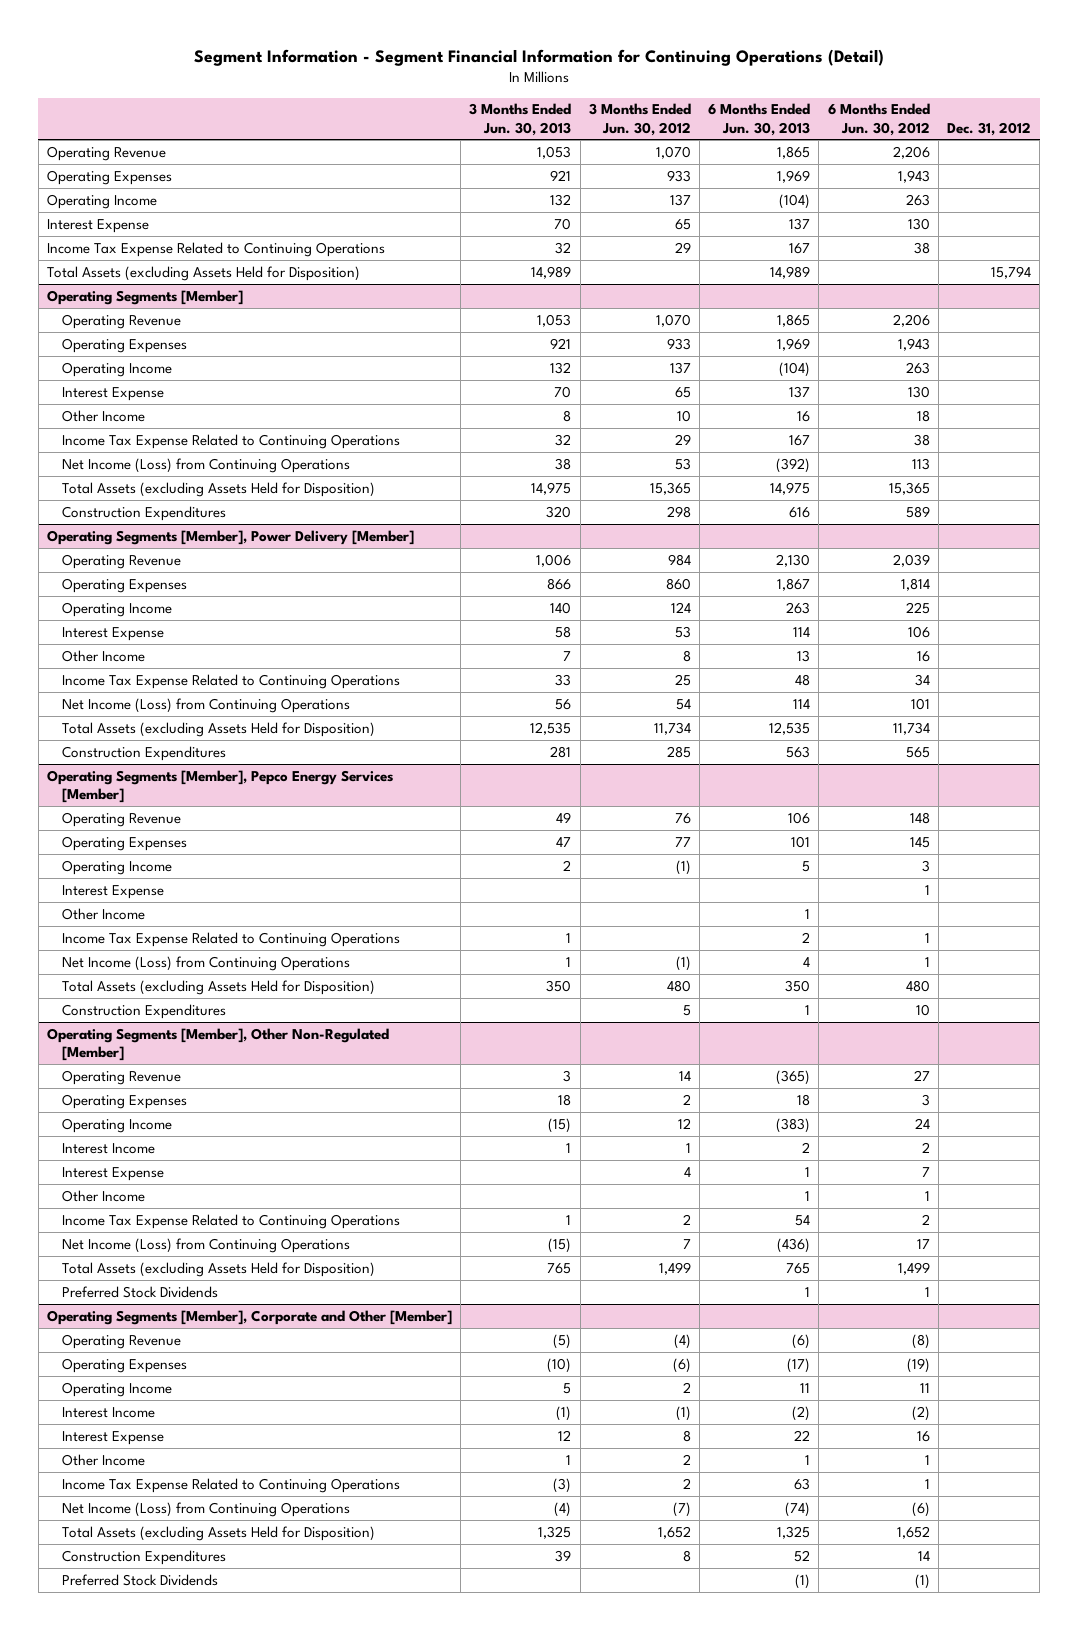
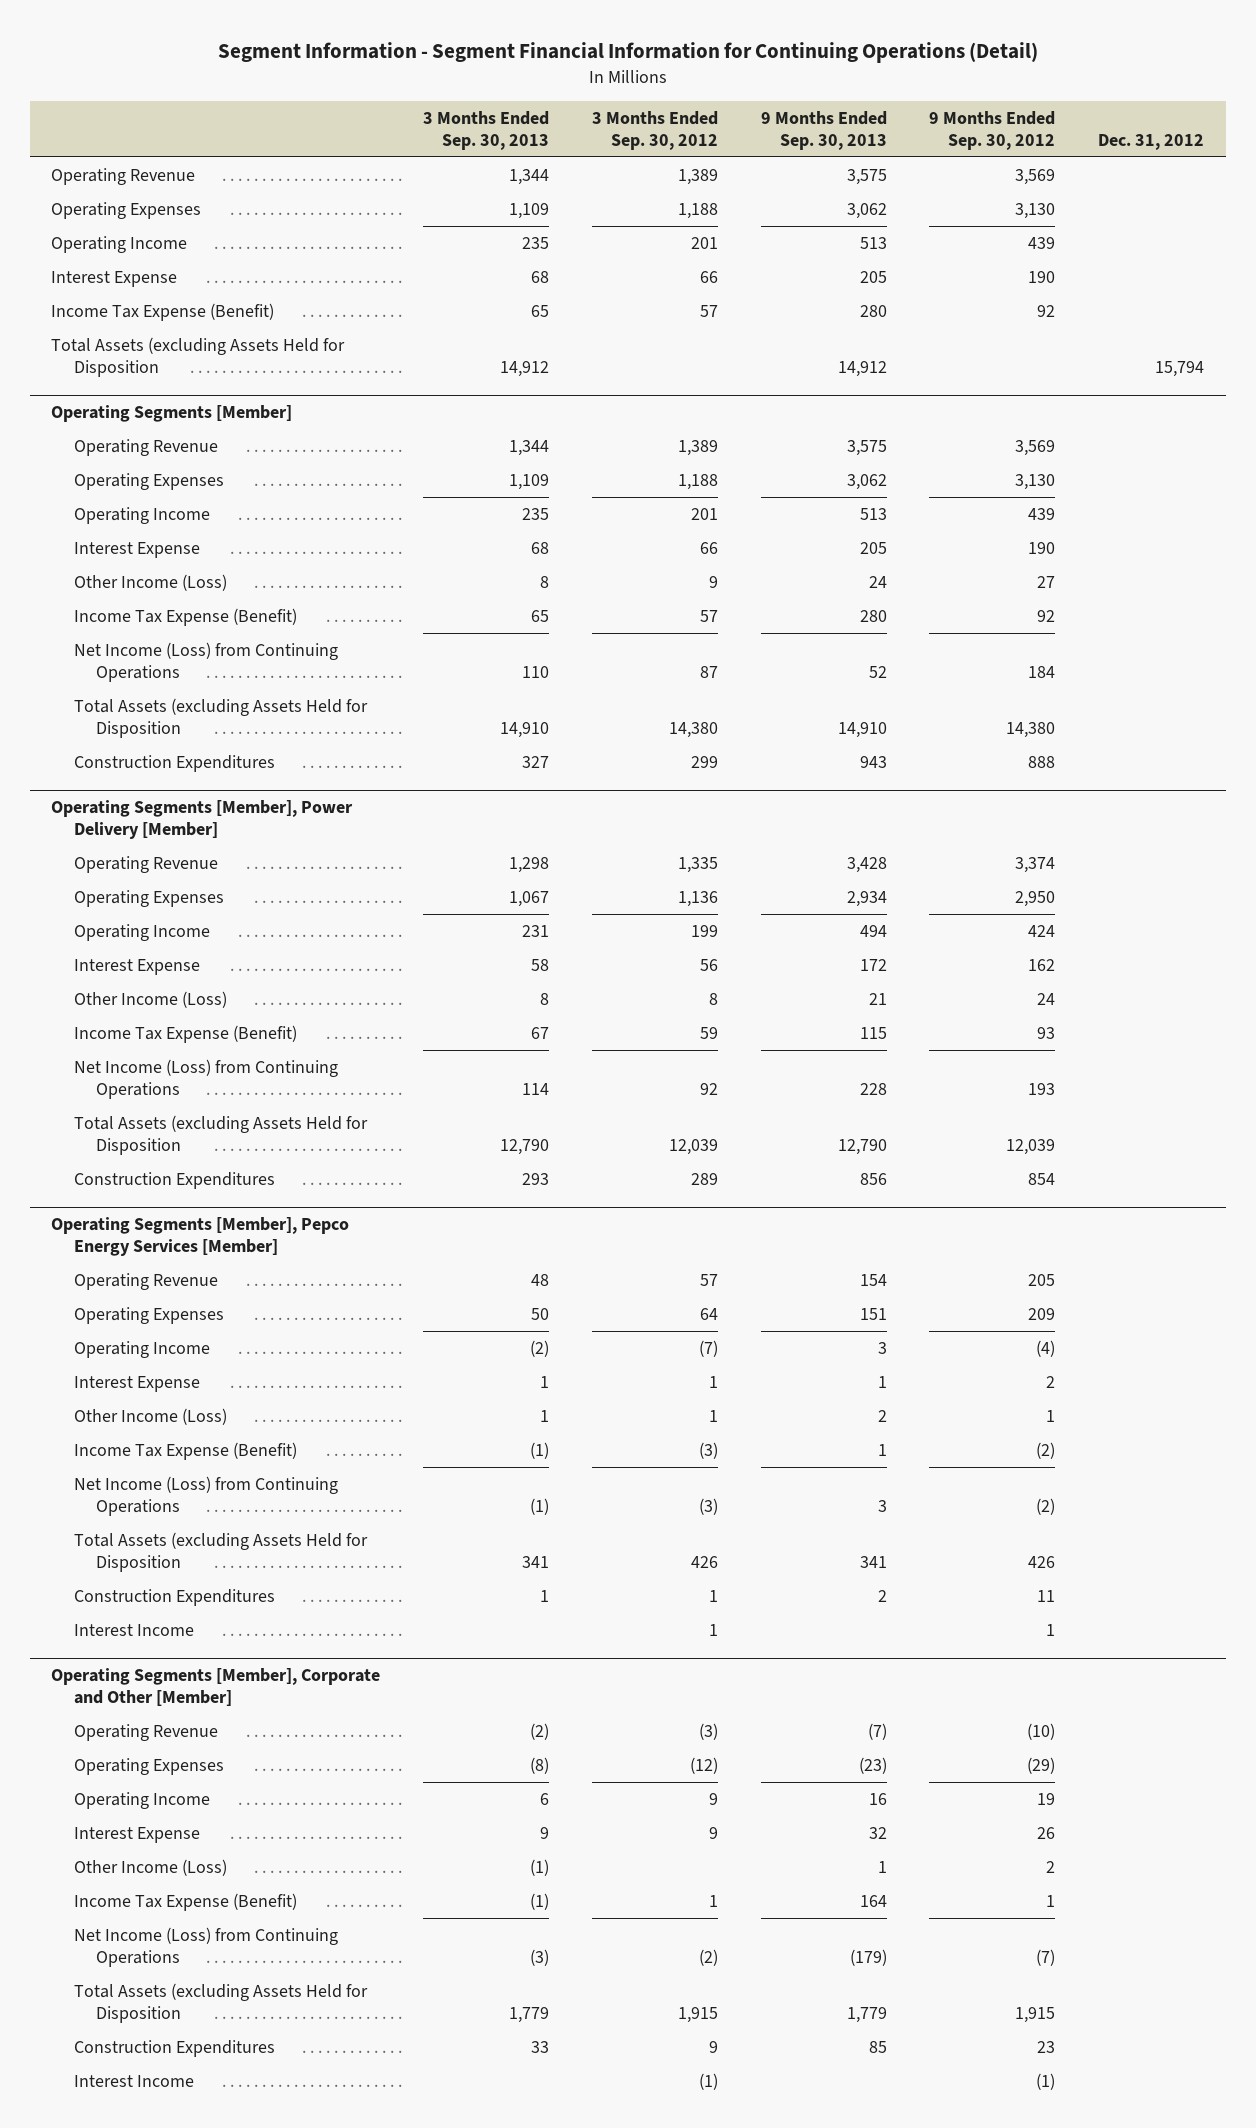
[469,103,572,136] 3 Months Ended Jun. 30, 2013 -> none
[588,103,691,136] 3 Months Ended Jun. 30, 2012 -> none
[708,103,811,136] 6 Months Ended Jun. 30, 2013 -> none
[827,103,930,136] 6 Months Ended Jun. 30, 2012 -> none
none -> [423,110,550,150] 3 Months Ended Sep. 30, 2013
none -> [591,110,718,150] 3 Months Ended Sep. 30, 2012
none -> [760,110,887,150] 9 Months Ended Sep. 30, 2013
none -> [929,110,1056,150] 9 Months Ended Sep. 30, 2012
[47,241,386,257] Income Tax Expense Related to Continuing Operations -> [51,302,275,321] Income Tax Expense (Benefit)
[47,265,361,281] Total Assets (excluding Assets Held for Disposition) -> [51,336,346,377] Total Assets (excluding Assets Held for Disposition
[62,409,146,422] Other Income -> [73,573,227,591] Other Income (Loss)
[62,433,401,449] Income Tax Expense Related to Continuing Operations -> [73,607,297,626] Income Tax Expense (Benefit)
[62,481,376,497] Total Assets (excluding Assets Held for Disposition) -> [73,697,368,738] Total Assets (excluding Assets Held for Disposition
[62,649,146,662] Other Income -> [73,990,227,1008] Other Income (Loss)
[62,673,401,689] Income Tax Expense Related to Continuing Operations -> [73,1024,297,1043] Income Tax Expense (Benefit)
[62,721,376,737] Total Assets (excluding Assets Held for Disposition) -> [73,1114,368,1155] Total Assets (excluding Assets Held for Disposition
[62,907,146,920] Other Income -> [73,1407,227,1425] Other Income (Loss)
[62,931,401,947] Income Tax Expense Related to Continuing Operations -> [73,1441,297,1460] Income Tax Expense (Benefit)
[62,979,376,995] Total Assets (excluding Assets Held for Disposition) -> [73,1531,368,1572] Total Assets (excluding Assets Held for Disposition
[47,1027,390,1061] Operating Segments [Member], Other Non-Regulated [Member] -> none
[62,1069,182,1085] Operating Revenue -> none
[62,1093,188,1109] Operating Expenses -> none
[62,1117,173,1133] Operating Income -> none
[62,1142,156,1154] Interest Income -> none
[62,1166,165,1181] Interest Expense -> none
[62,1189,146,1202] Other Income -> none
[62,1213,401,1229] Income Tax Expense Related to Continuing Operations -> none
[62,1237,351,1253] Net Income (Loss) from Continuing Operations -> none
[62,1261,376,1277] Total Assets (excluding Assets Held for Disposition) -> none
[62,1285,219,1298] Preferred Stock Dividends -> none
none -> [73,1623,194,1636] Interest Income
[62,1453,146,1466] Other Income -> [73,1858,227,1876] Other Income (Loss)
[62,1477,401,1493] Income Tax Expense Related to Continuing Operations -> [73,1892,297,1911] Income Tax Expense (Benefit)
[62,1525,376,1541] Total Assets (excluding Assets Held for Disposition) -> [73,1982,368,2023] Total Assets (excluding Assets Held for Disposition
[62,1573,219,1586] Preferred Stock Dividends -> none
[62,1406,156,1418] Interest Income -> [73,2074,194,2087] Interest Income

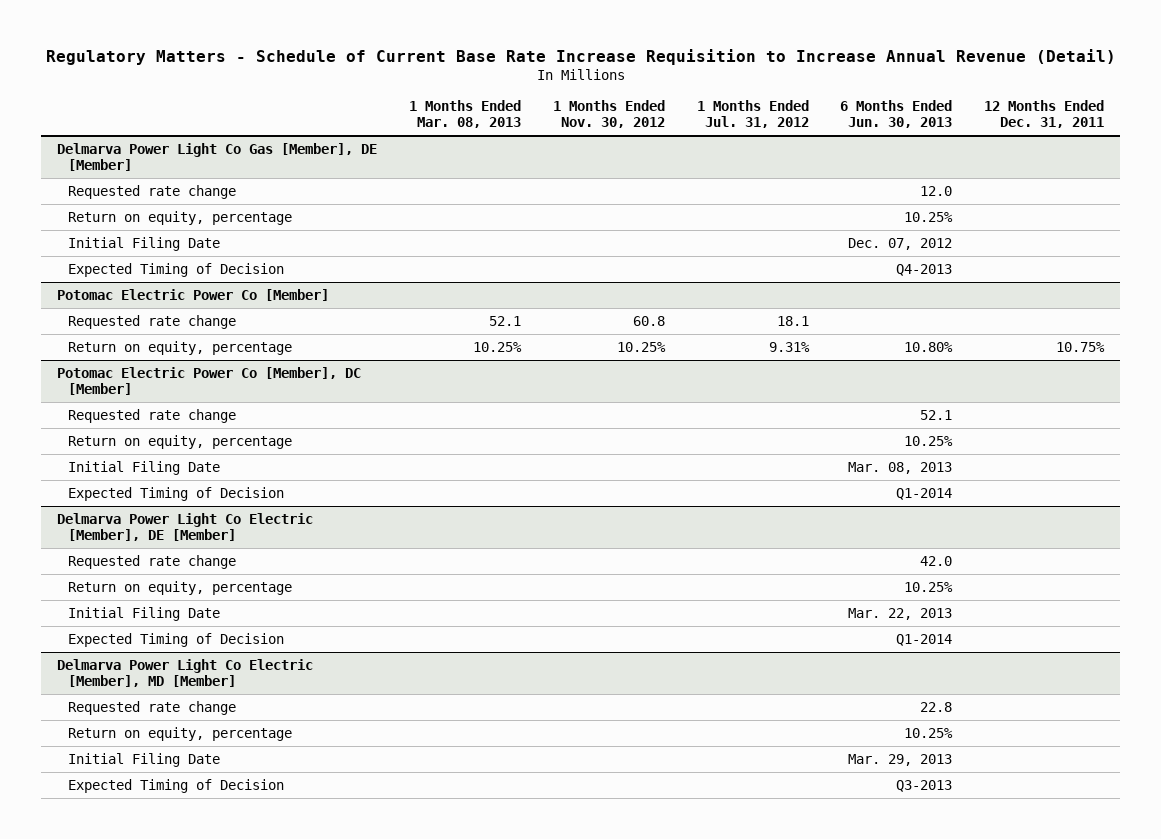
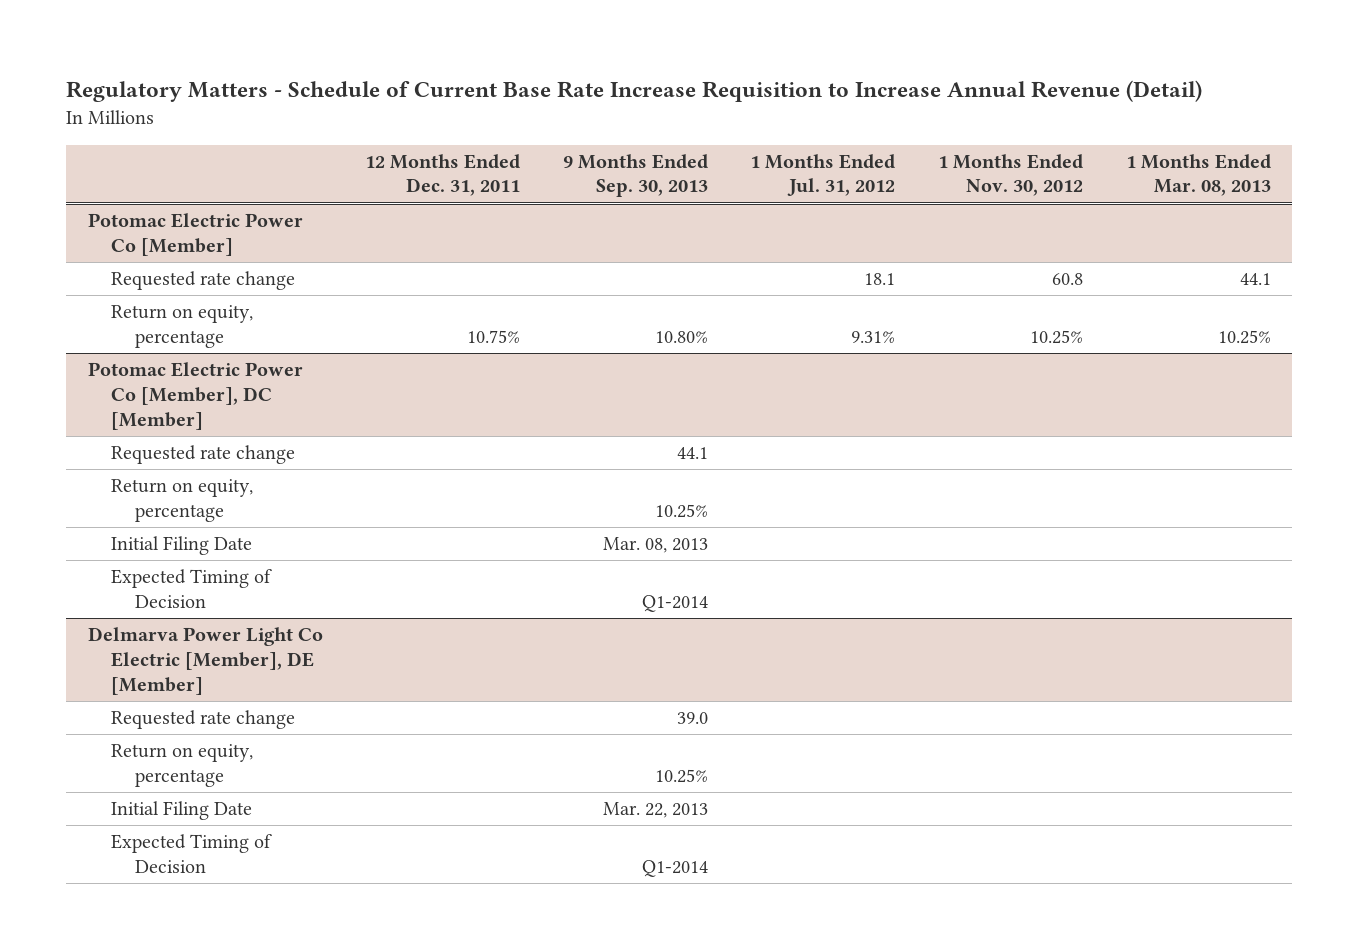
[840,100,953,128] 6 Months Ended Jun. 30, 2013 -> none
none -> [562,153,708,198] 9 Months Ended Sep. 30, 2013
[56,143,377,171] Delmarva Power Light Co Gas [Member], DE [Member] -> none
[68,185,237,200] Requested rate change -> none
[68,211,293,226] Return on equity, percentage -> none
[68,237,221,252] Initial Filing Date -> none
[68,263,285,278] Expected Timing of Decision -> none
[488,316,521,327] 52.1 -> [1239,273,1271,286] 44.1
[56,659,313,687] Delmarva Power Light Co Electric [Member], MD [Member] -> none
[68,701,237,716] Requested rate change -> none
[68,727,293,742] Return on equity, percentage -> none
[68,753,221,768] Initial Filing Date -> none
[68,779,285,794] Expected Timing of Decision -> none

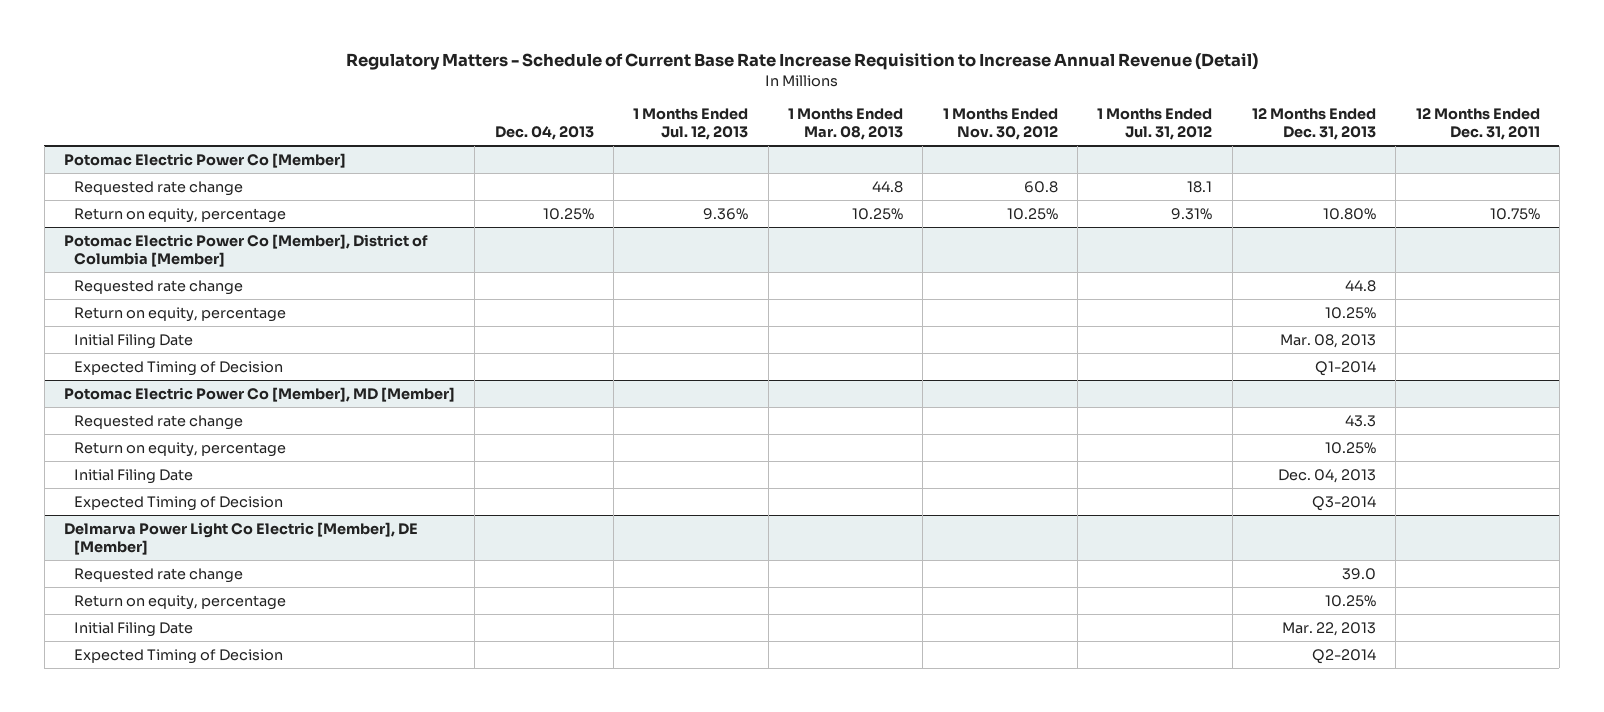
[562,153,708,198] 9 Months Ended Sep. 30, 2013 -> none
none -> [494,125,594,140] Dec. 04, 2013
none -> [633,108,749,140] 1 Months Ended Jul. 12, 2013
none -> [1251,108,1376,140] 12 Months Ended Dec. 31, 2013
[1239,273,1271,286] 44.1 -> [871,180,903,193] 44.8
none -> [64,233,429,267] Potomac Electric Power Co [Member], District of Columbia [Member]
none -> [74,279,244,295] Requested rate change
none -> [74,306,287,322] Return on equity, percentage
none -> [74,333,194,349] Initial Filing Date
none -> [74,360,284,376] Expected Timing of Decision
[87,362,303,430] Potomac Electric Power Co [Member], DC [Member] -> [64,386,456,402] Potomac Electric Power Co [Member], MD [Member]

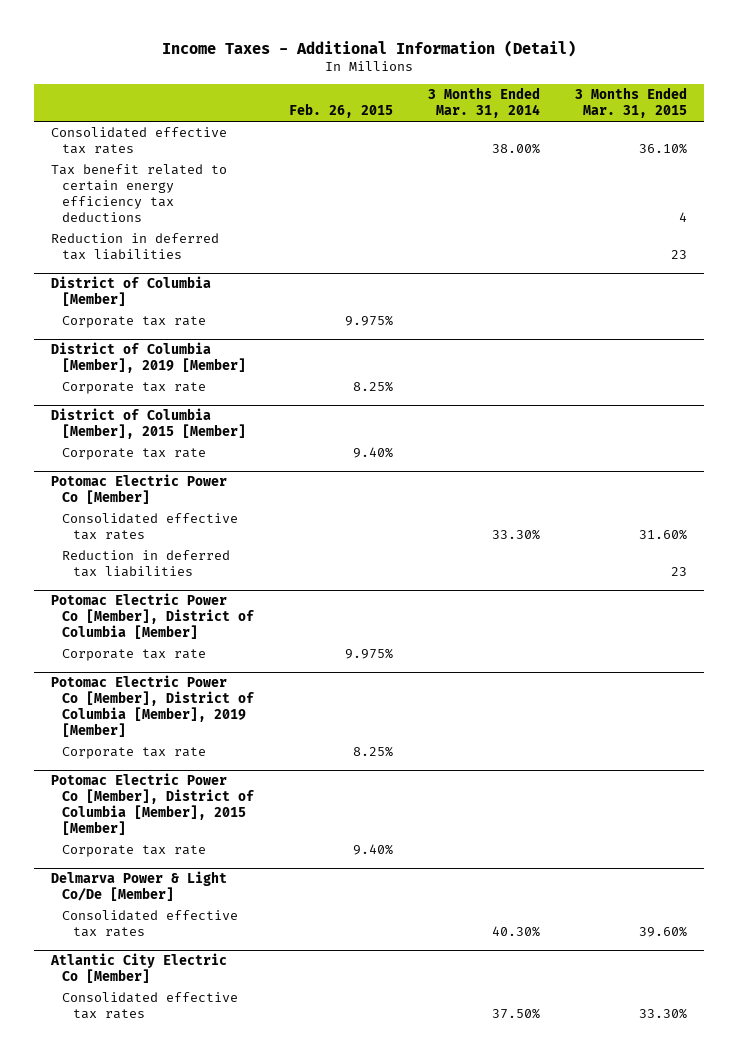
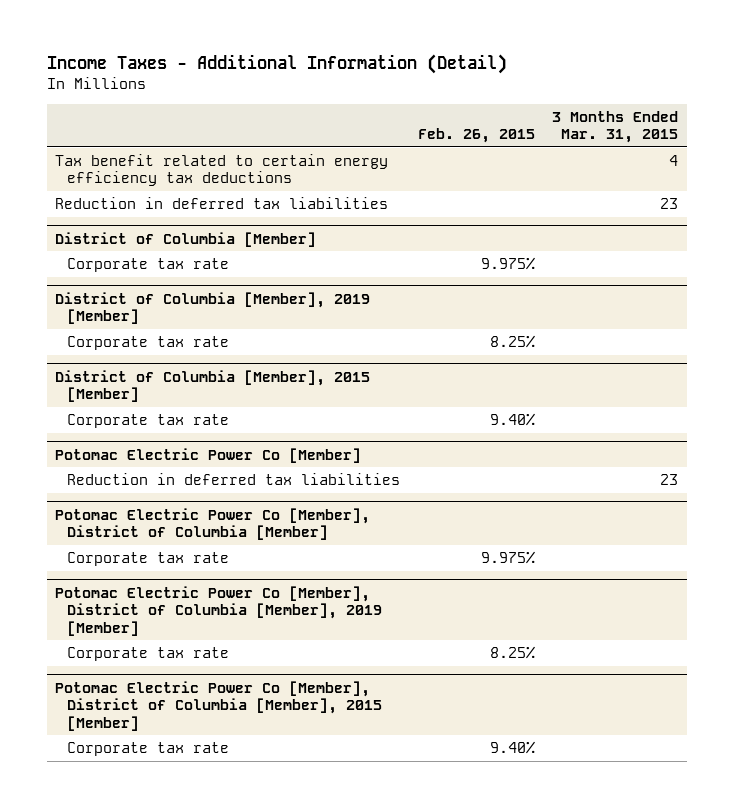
[427,87,540,119] 3 Months Ended Mar. 31, 2014 -> none
[51,126,228,154] Consolidated effective tax rates -> none
[61,512,238,540] Consolidated effective tax rates -> none
[51,870,228,902] Delmarva Power & Light Co/De [Member] -> none
[61,909,238,937] Consolidated effective tax rates -> none
[50,952,228,984] Atlantic City Electric Co [Member] -> none
[61,991,238,1019] Consolidated effective tax rates -> none

